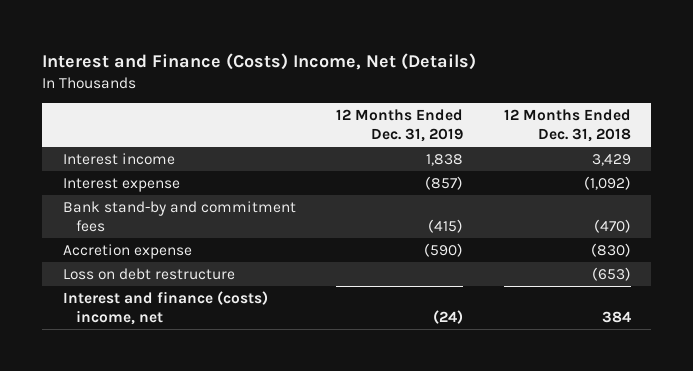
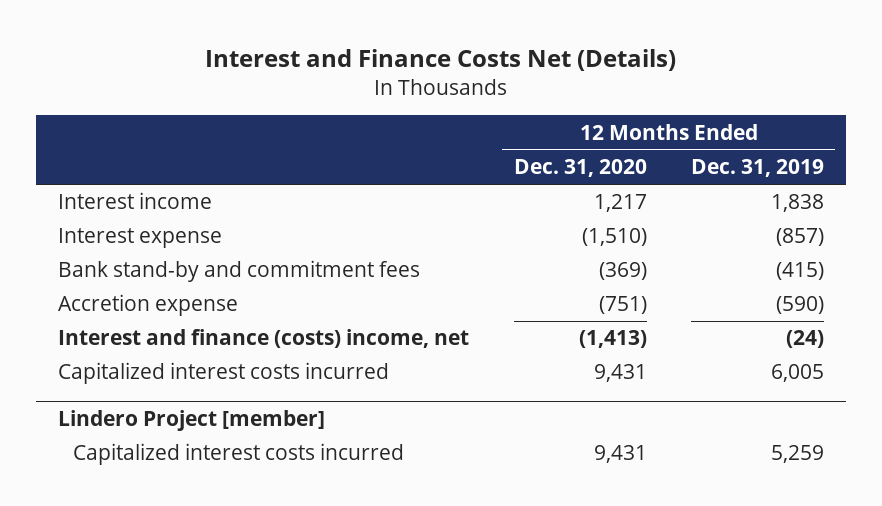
[42,52,477,70] Interest and Finance (Costs) Income, Net (Details) -> [205,49,677,72] Interest and Finance Costs Net (Details)
[503,109,631,142] 12 Months Ended Dec. 31, 2018 -> none
none -> [513,159,647,178] Dec. 31, 2020
[62,268,235,281] Loss on debt restructure -> none
none -> [58,362,390,385] Capitalized interest costs incurred
none -> [58,409,326,431] Lindero Project [member]
none -> [73,443,405,466] Capitalized interest costs incurred

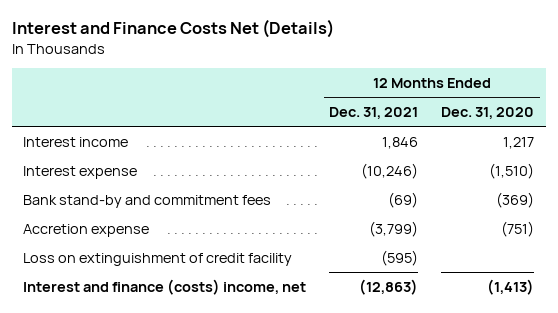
[691,159,825,178] Dec. 31, 2019 -> none
none -> [329,106,419,119] Dec. 31, 2021
none -> [23,252,293,266] Loss on extinguishment of credit facility
[58,362,390,385] Capitalized interest costs incurred -> none
[58,409,326,431] Lindero Project [member] -> none
[73,443,405,466] Capitalized interest costs incurred -> none

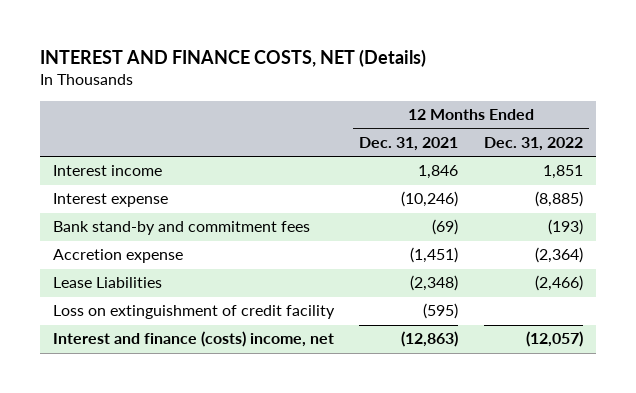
[12,19,335,39] Interest and Finance Costs Net (Details) -> [39,49,426,68] INTEREST AND FINANCE COSTS, NET (Details)
[441,106,535,119] Dec. 31, 2020 -> none
none -> [483,137,583,152] Dec. 31, 2022
[369,220,419,237] (3,799) -> [410,247,459,264] (1,451)
none -> [52,277,162,289] Lease Liabilities

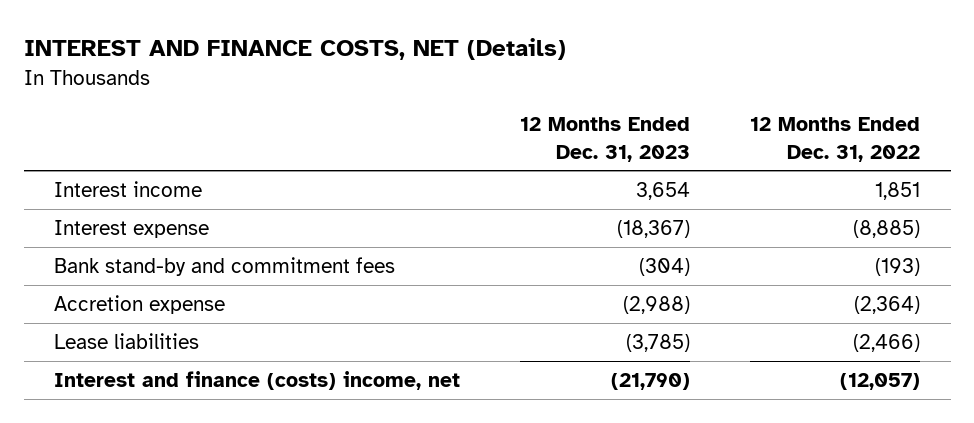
[359,137,459,152] Dec. 31, 2021 -> none
none -> [520,117,691,162] 12 Months Ended Dec. 31, 2023
[52,305,335,320] Loss on extinguishment of credit facility -> none
[52,277,162,289] Lease Liabilities -> [53,332,199,349] Lease liabilities

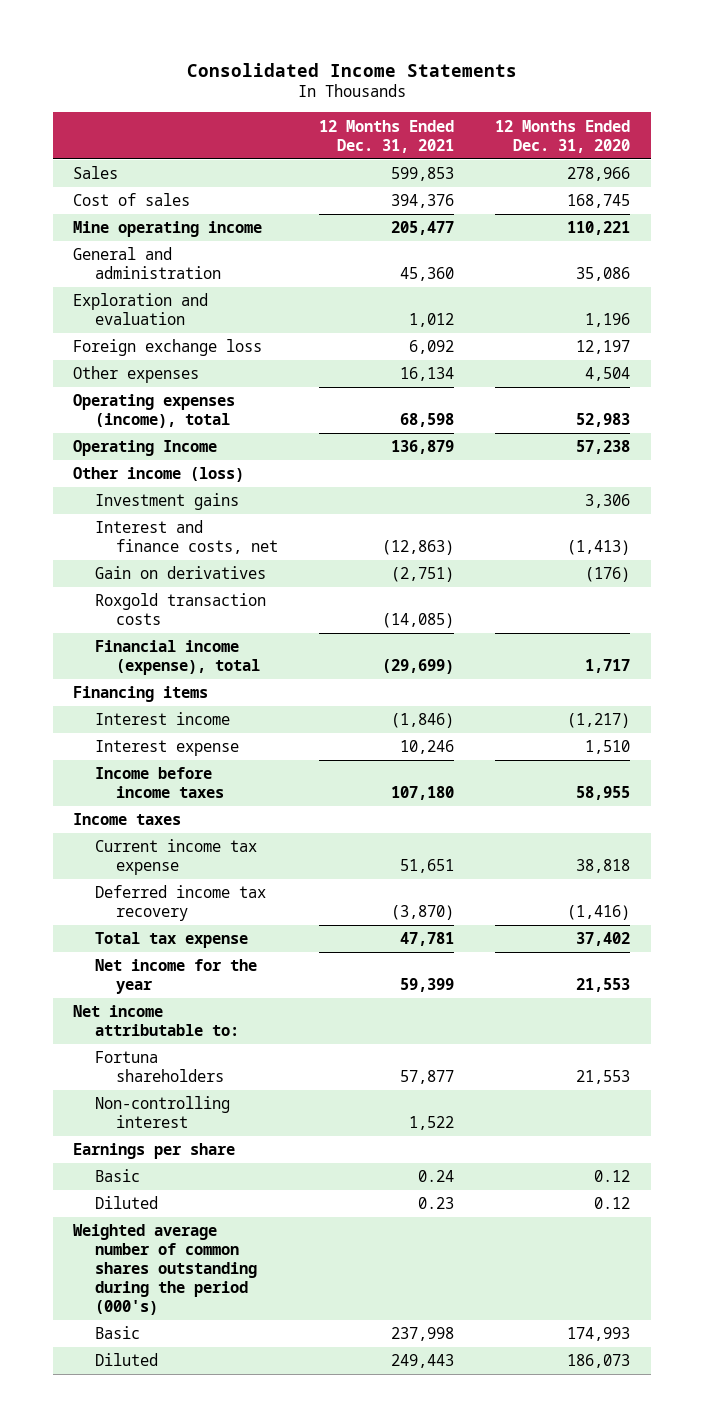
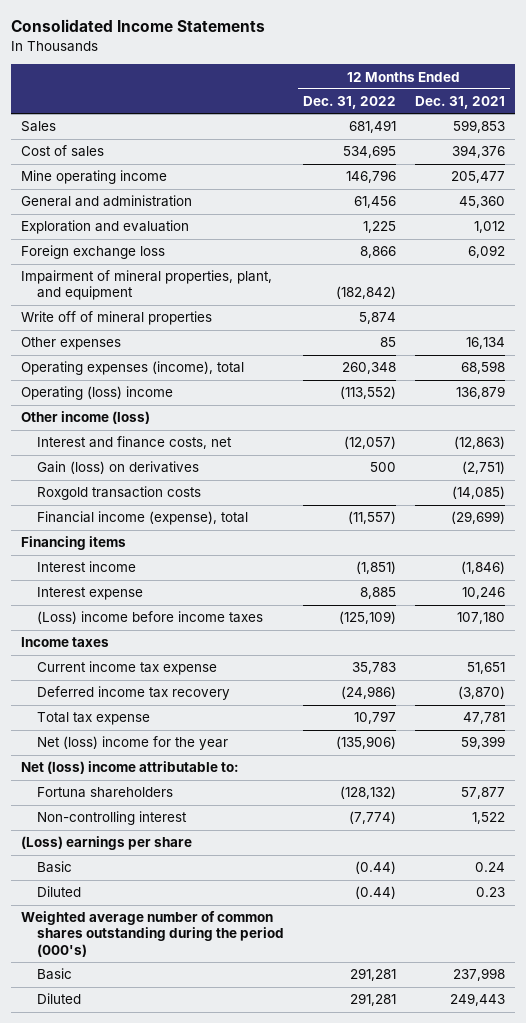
[494,119,630,153] 12 Months Ended Dec. 31, 2020 -> none
none -> [303,96,397,110] Dec. 31, 2022
none -> [21,270,273,301] Impairment of mineral properties, plant, and equipment
none -> [21,311,213,326] Write off of mineral properties
[73,440,218,457] Operating Income -> [21,386,174,401] Operating (loss) income
[94,493,239,511] Investment gains -> none
[94,566,266,580] Gain on derivatives -> [37,461,200,475] Gain (loss) on derivatives
[94,767,224,799] Income before income taxes -> [37,611,264,625] (Loss) income before income taxes
[94,959,257,995] Net income for the year -> [37,736,229,751] Net (loss) income for the year
[73,1005,239,1037] Net income attributable to: -> [21,761,240,775] Net (loss) income attributable to:
[73,1143,236,1160] Earnings per share -> [21,836,193,851] (Loss) earnings per share

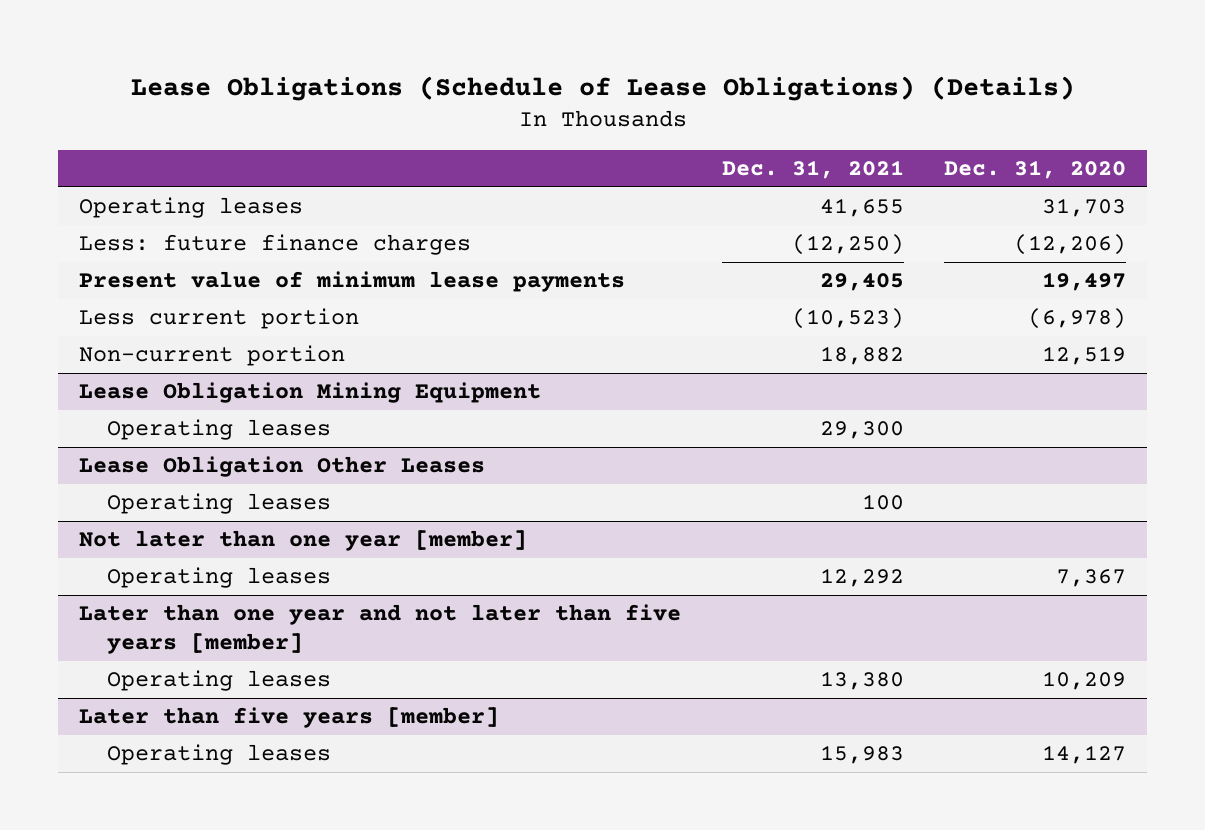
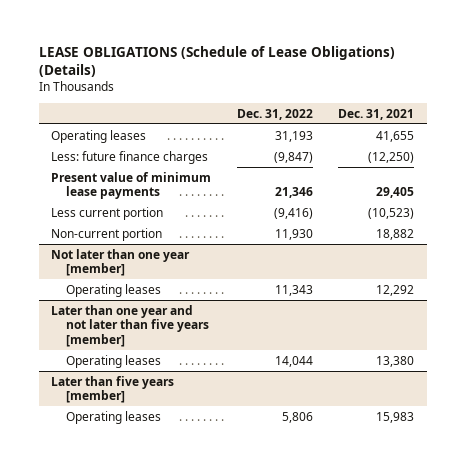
[130,75,1075,101] Lease Obligations (Schedule of Lease Obligations) (Details) -> [38,45,395,78] LEASE OBLIGATIONS (Schedule of Lease Obligations) (Details)
[944,160,1127,180] Dec. 31, 2020 -> none
none -> [236,108,313,120] Dec. 31, 2022
[78,382,541,404] Lease Obligation Mining Equipment -> none
[106,419,331,441] Operating leases -> none
[78,456,485,478] Lease Obligation Other Leases -> none
[106,493,331,515] Operating leases -> none

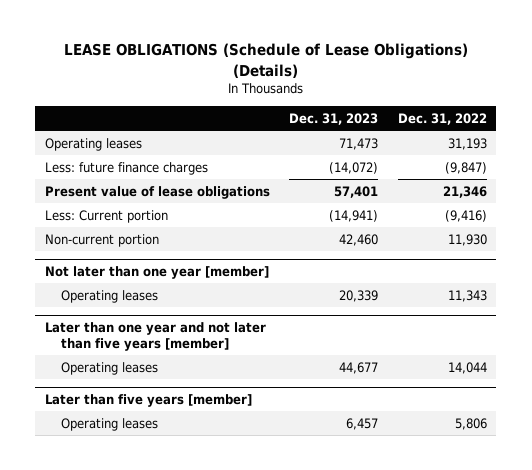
[338,108,415,120] Dec. 31, 2021 -> none
none -> [289,113,379,126] Dec. 31, 2023
[51,171,212,200] Present value of minimum lease payments -> [44,185,270,199] Present value of lease obligations
[51,206,164,220] Less current portion -> [44,209,168,223] Less: Current portion

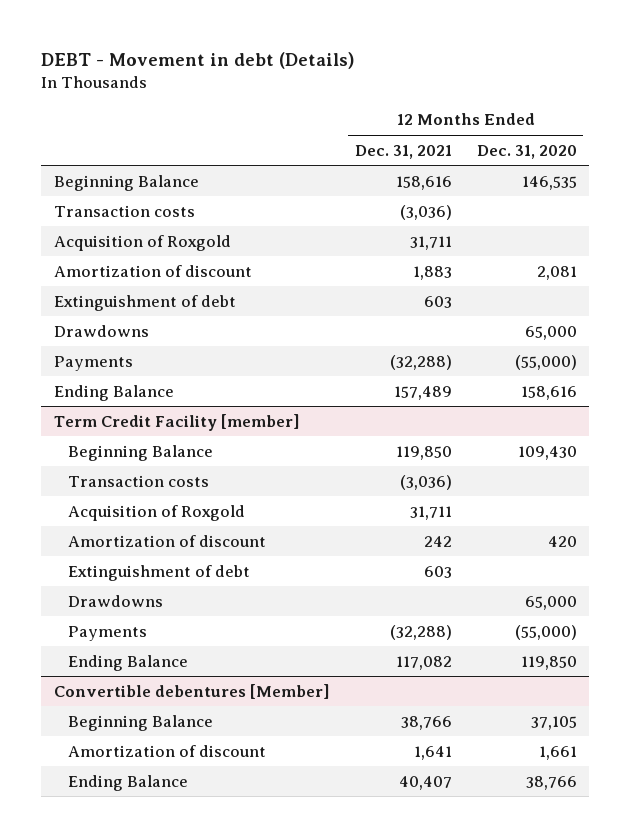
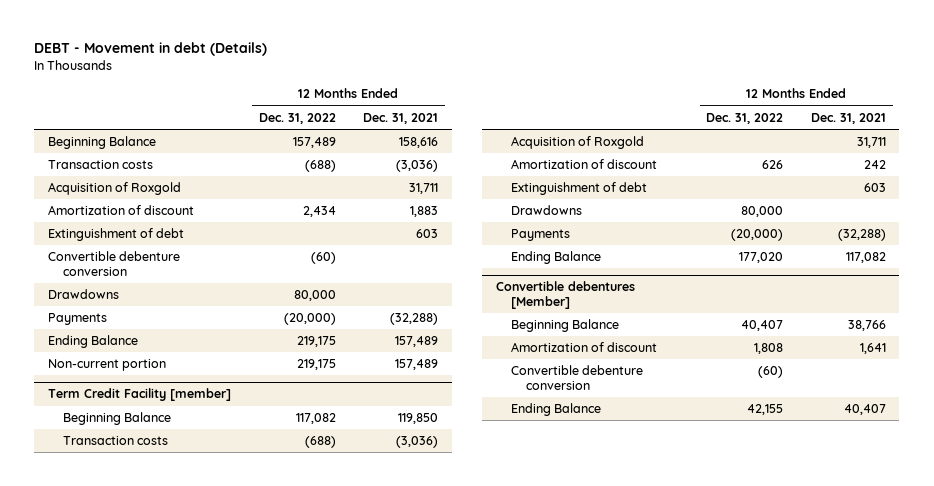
[476,144,577,159] Dec. 31, 2020 -> none
none -> [258,112,336,124] Dec. 31, 2022
none -> [48,251,181,276] Convertible debenture conversion
none -> [48,359,167,372] Non-current portion
none -> [510,365,643,390] Convertible debenture conversion

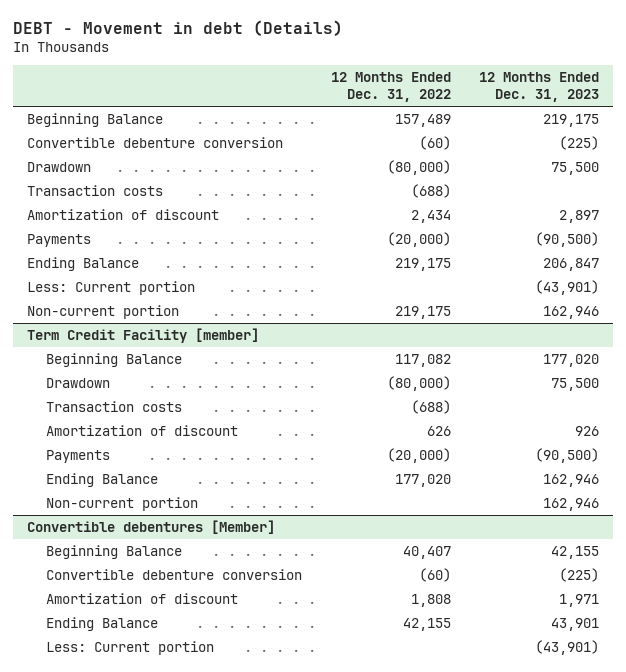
[362,112,438,124] Dec. 31, 2021 -> none
none -> [479,71,600,103] 12 Months Ended Dec. 31, 2023
[48,251,181,276] Convertible debenture conversion -> [27,136,284,148] Convertible debenture conversion
none -> [27,161,92,172] Drawdown
[48,182,182,196] Acquisition of Roxgold -> none
[48,228,185,242] Extinguishment of debt -> none
[48,289,120,300] Drawdowns -> none
none -> [27,280,196,295] Less: Current portion
none -> [45,377,110,388] Drawdown
[510,136,644,150] Acquisition of Roxgold -> none
[510,182,647,196] Extinguishment of debt -> none
[510,205,582,216] Drawdowns -> none
none -> [45,496,198,511] Non-current portion
[510,342,657,353] Amortization of discount -> [45,592,238,604] Amortization of discount
none -> [45,640,214,655] Less: Current portion

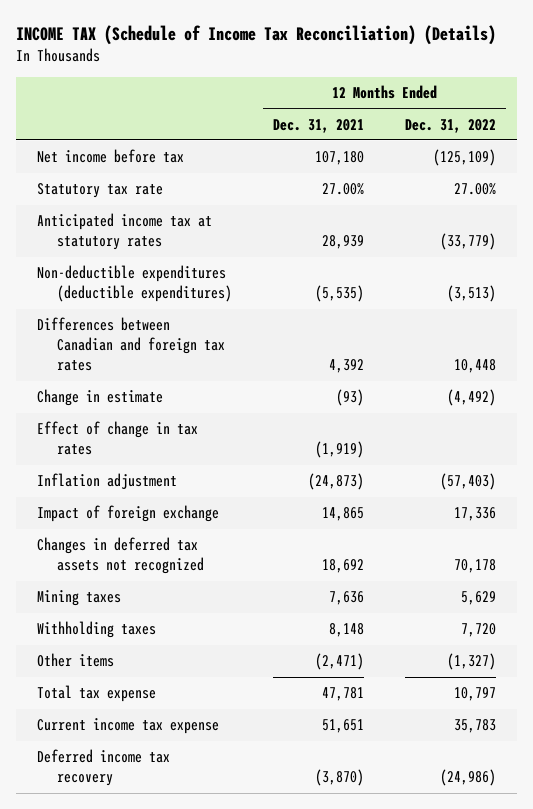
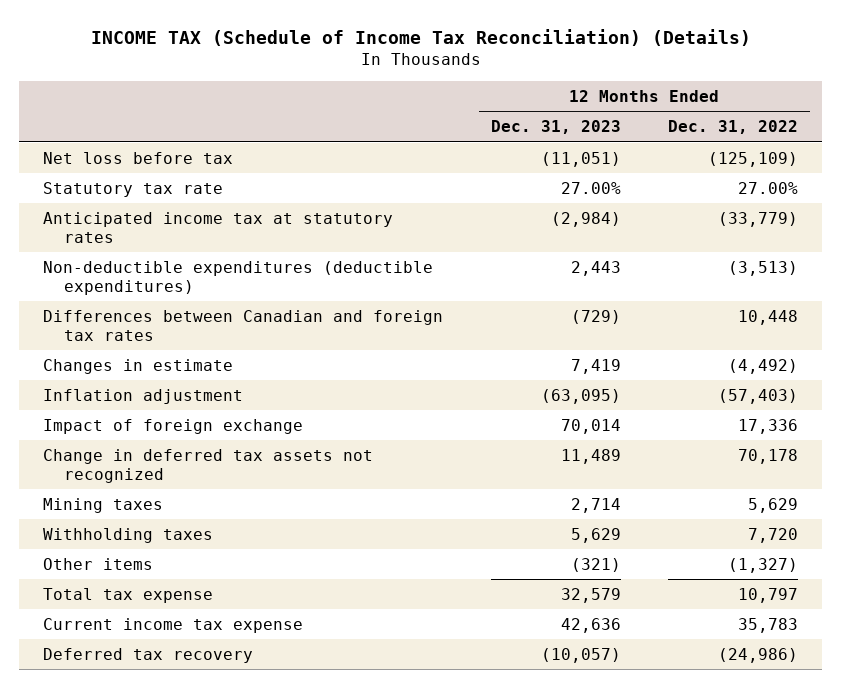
[273,118,365,133] Dec. 31, 2021 -> none
none -> [490,120,621,135] Dec. 31, 2023
[36,149,184,164] Net income before tax -> [43,151,234,164] Net loss before tax
[36,421,198,456] Effect of change in tax rates -> none
[36,389,163,407] Change in estimate -> [43,358,234,374] Changes in estimate
[36,537,204,575] Changes in deferred tax assets not recognized -> [43,448,374,483] Change in deferred tax assets not recognized
[36,749,170,787] Deferred income tax recovery -> [43,647,254,663] Deferred tax recovery

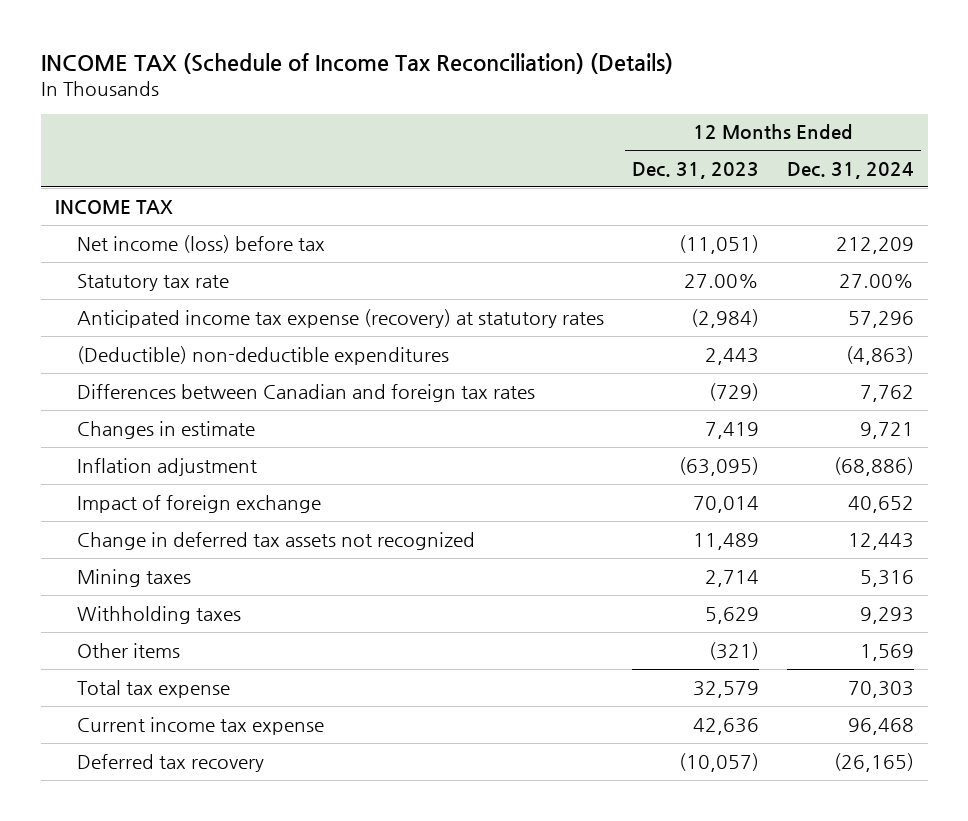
[667,120,798,135] Dec. 31, 2022 -> none
none -> [786,161,914,179] Dec. 31, 2024
none -> [54,199,173,214] INCOME TAX
[43,151,234,164] Net loss before tax -> [77,234,326,253] Net income (loss) before tax
[43,211,394,243] Anticipated income tax at statutory rates -> [77,308,605,328] Anticipated income tax expense (recovery) at statutory rates
[43,260,434,295] Non-deductible expenditures (deductible expenditures) -> [77,345,450,365] (Deductible) non-deductible expenditures

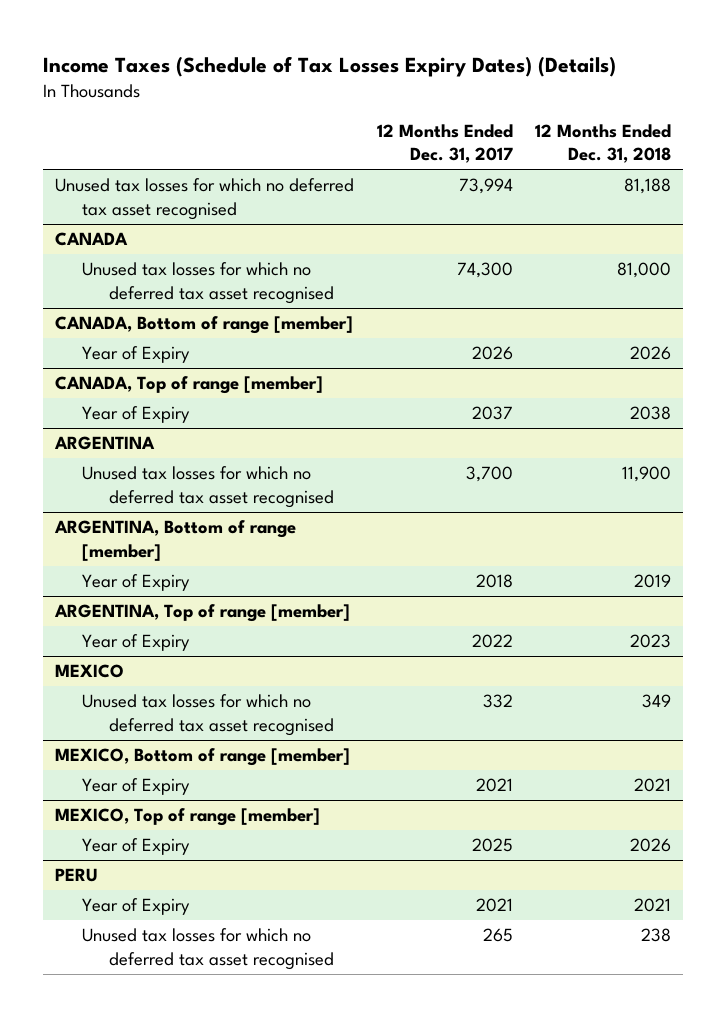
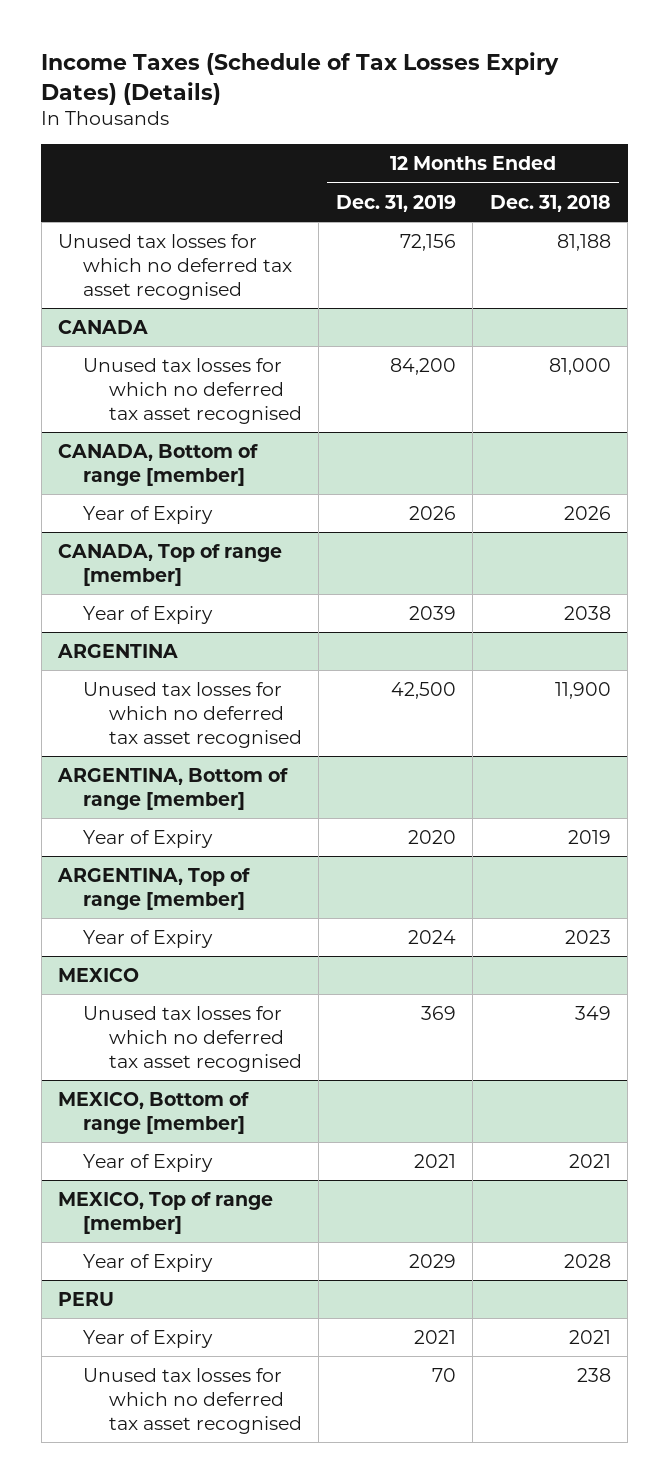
[376,123,513,164] 12 Months Ended Dec. 31, 2017 -> none
none -> [335,194,456,212] Dec. 31, 2019
[630,838,672,853] 2026 -> [563,1253,611,1268] 2028

